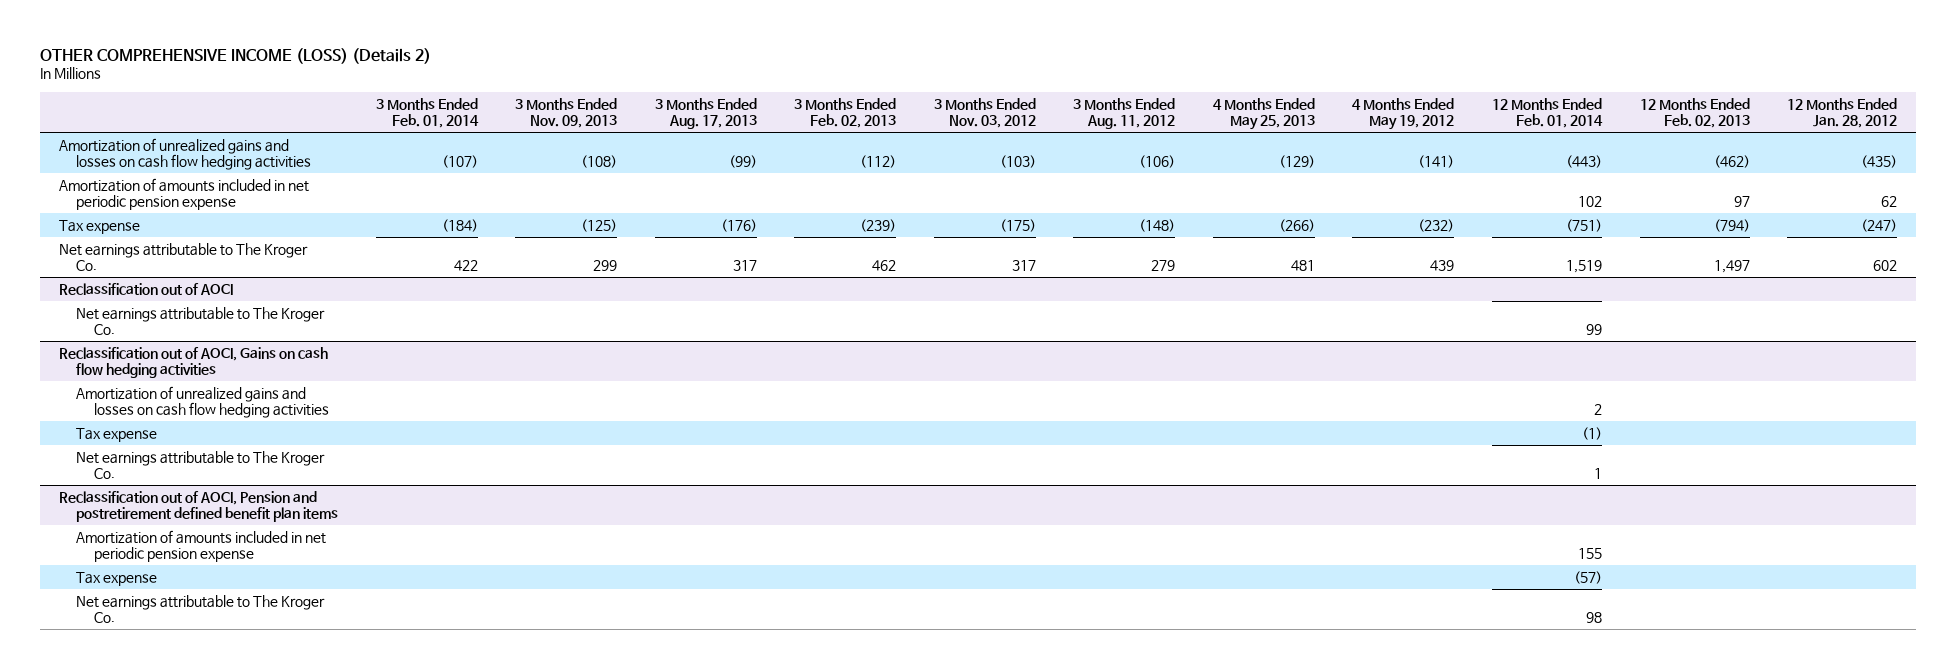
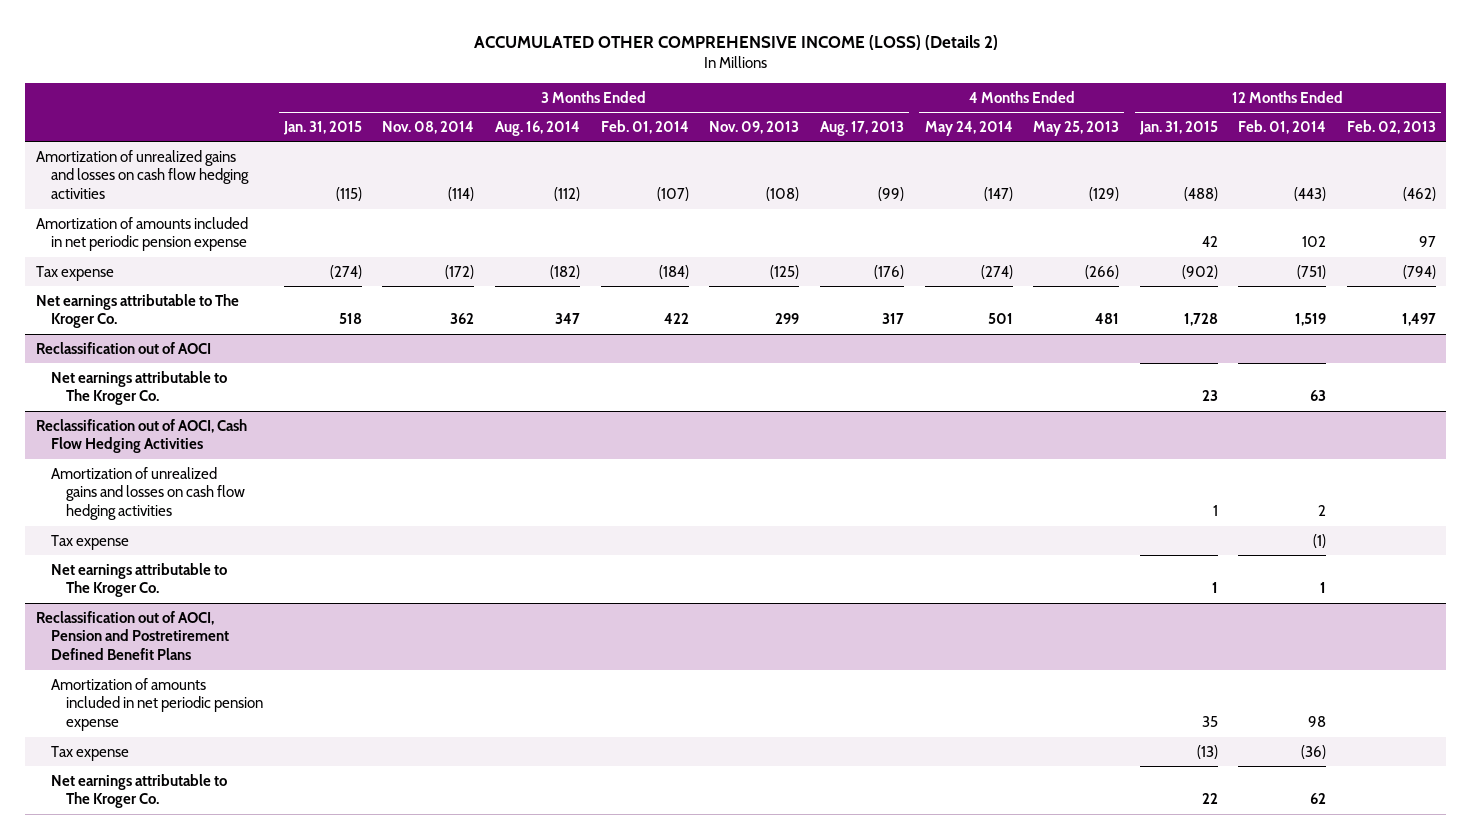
[39,47,431,64] OTHER COMPREHENSIVE INCOME (LOSS) (Details 2) -> [473,35,998,51] ACCUMULATED OTHER COMPREHENSIVE INCOME (LOSS) (Details 2)
[794,97,897,128] 3 Months Ended Feb. 02, 2013 -> none
[933,97,1036,128] 3 Months Ended Nov. 03, 2012 -> none
[1073,97,1176,129] 3 Months Ended Aug. 11, 2012 -> none
[1352,97,1455,130] 4 Months Ended May 19, 2012 -> none
[1787,97,1898,128] 12 Months Ended Jan. 28, 2012 -> none
none -> [282,121,362,136] Jan. 31, 2015
none -> [382,121,475,135] Nov. 08, 2014
none -> [495,121,581,137] Aug. 16, 2014
none -> [924,121,1013,137] May 24, 2014
none -> [1138,121,1218,136] Jan. 31, 2015
[1585,324,1602,336] 99 -> [1310,390,1327,402] 63
[58,346,328,379] Reclassification out of AOCI, Gains on cash flow hedging activities -> [35,418,247,454] Reclassification out of AOCI, Cash Flow Hedging Activities
[58,490,339,523] Reclassification out of AOCI, Pension and postretirement defined benefit plan items -> [35,610,229,661] Reclassification out of AOCI, Pension and Postretirement Defined Benefit Plans
[1577,548,1602,560] 155 -> [1308,716,1327,728] 98
[1573,570,1602,584] (57) -> [1301,744,1327,759] (36)
[1585,612,1602,624] 98 -> [1310,793,1327,805] 62

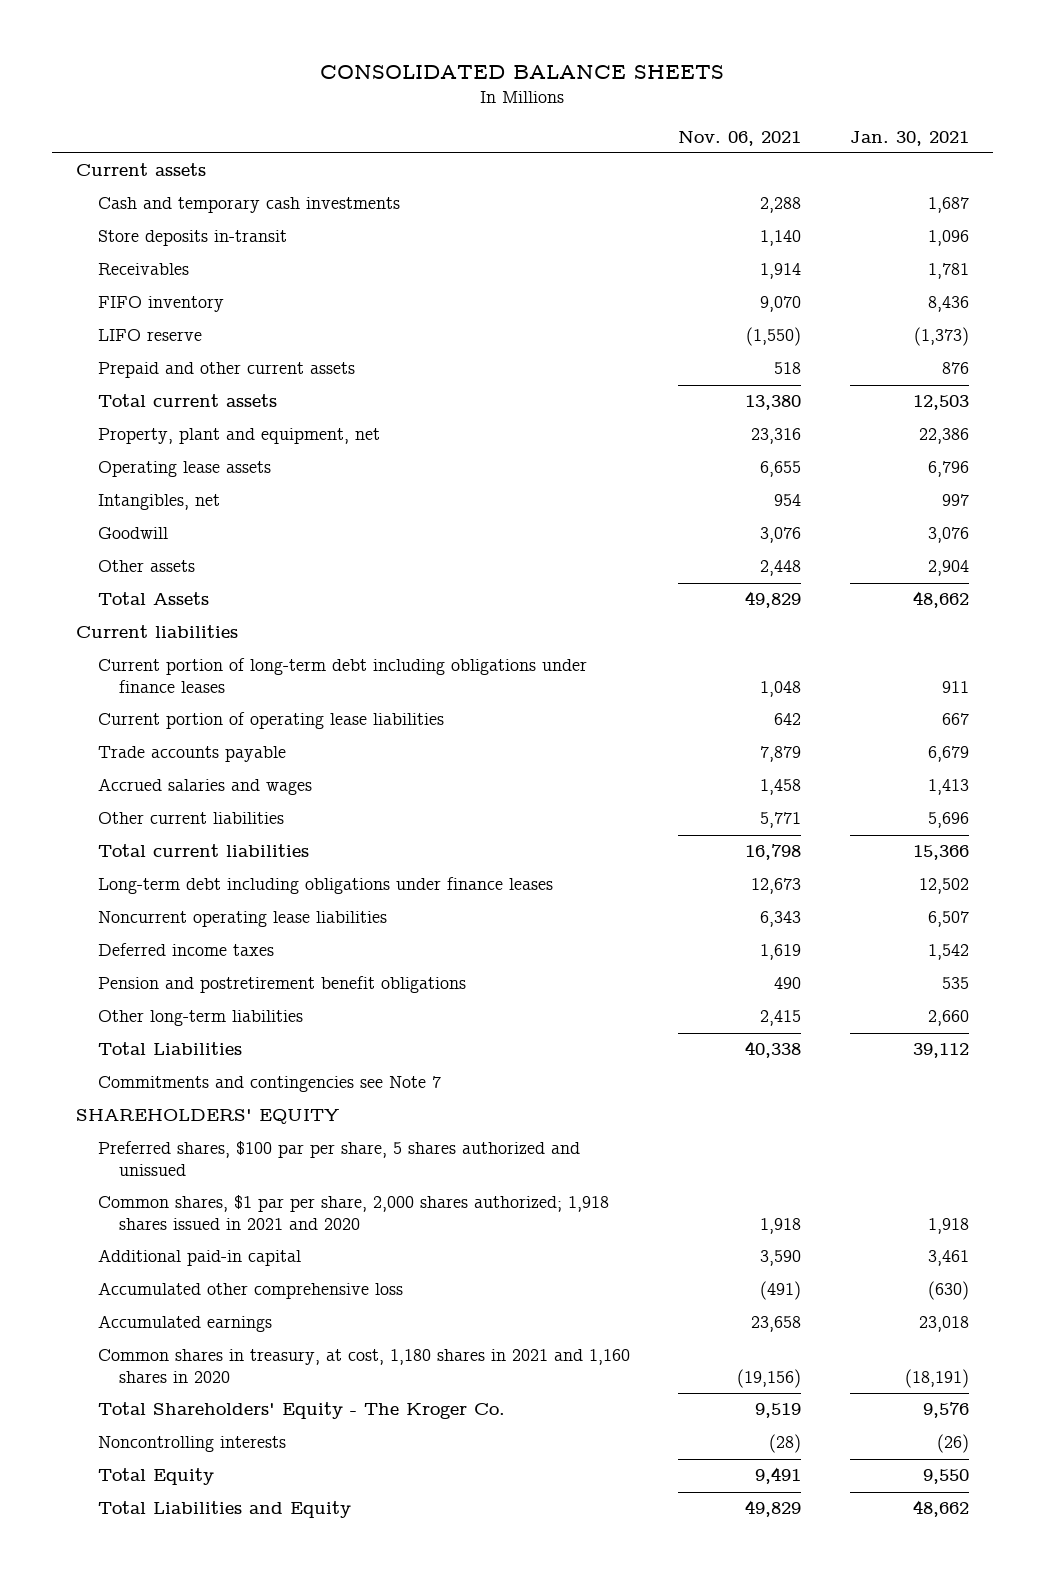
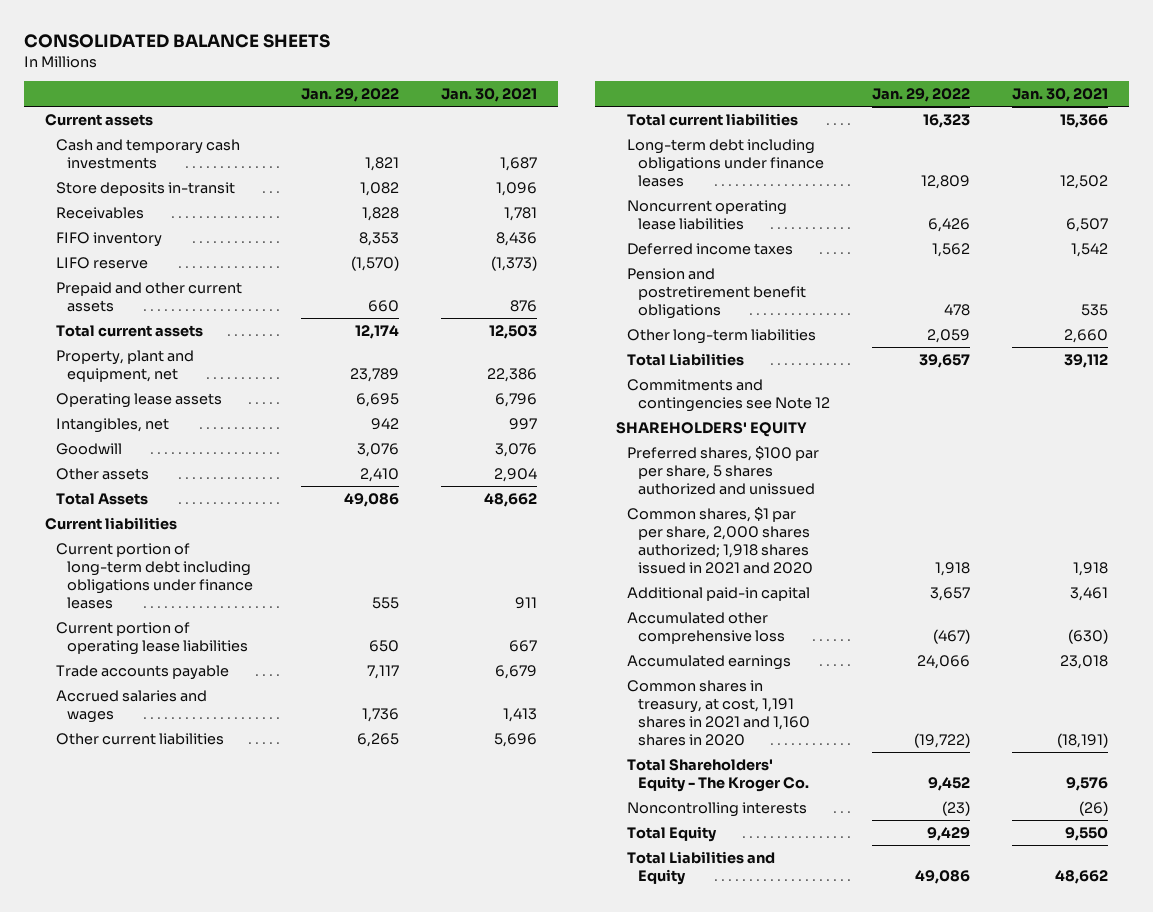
[678,129,802,146] Nov. 06, 2021 -> none
none -> [301,88,400,103] Jan. 29, 2022
[97,1076,441,1093] Commitments and contingencies see Note 7 -> [627,378,831,412] Commitments and contingencies see Note 12
[97,1349,630,1383] Common shares in treasury, at cost, 1,180 shares in 2021 and 1,160 shares in 2020 -> [627,679,811,746] Common shares in treasury, at cost, 1,191 shares in 2021 and 1,160 shares in 2020

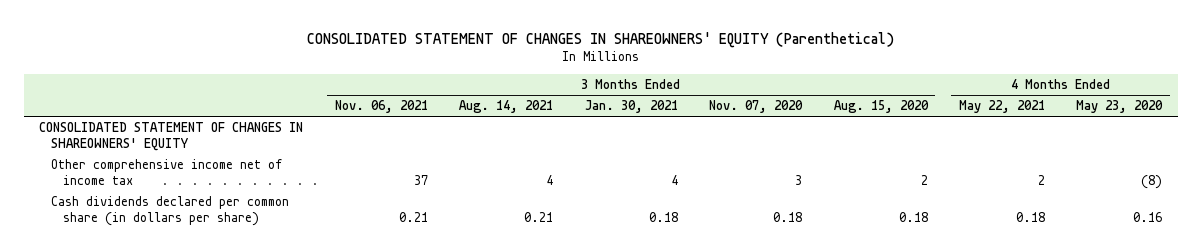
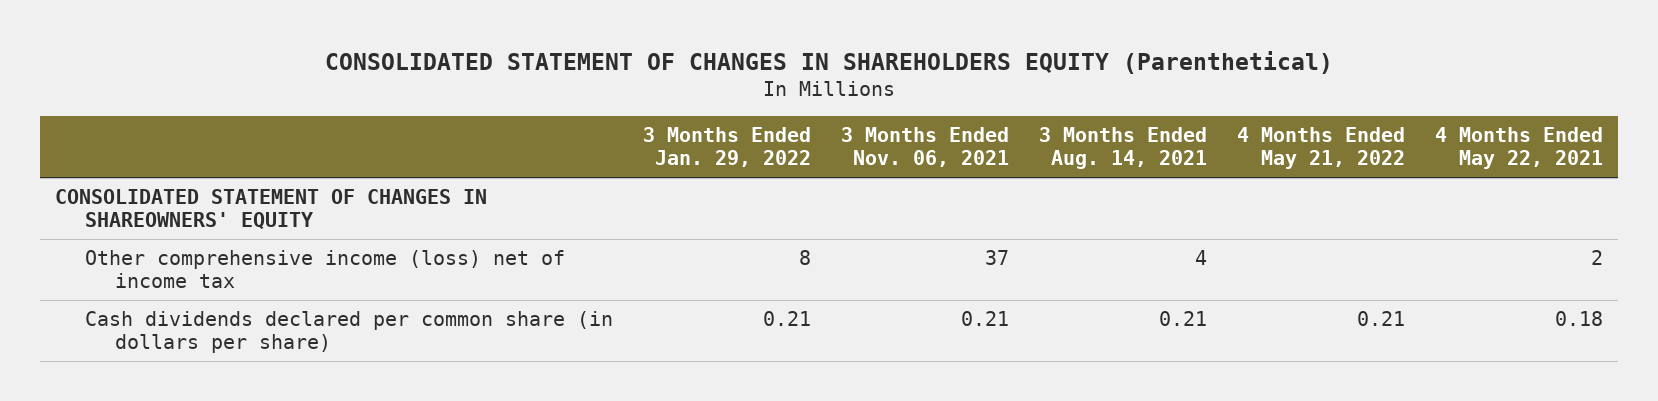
[306,31,894,48] CONSOLIDATED STATEMENT OF CHANGES IN SHAREOWNERS' EQUITY (Parenthetical) -> [325,51,1334,75] CONSOLIDATED STATEMENT OF CHANGES IN SHAREHOLDERS EQUITY (Parenthetical)
[584,100,678,114] Jan. 30, 2021 -> none
[709,100,804,114] Nov. 07, 2020 -> none
[833,100,929,114] Aug. 15, 2020 -> none
[1076,100,1164,114] May 23, 2020 -> none
none -> [643,126,812,168] 3 Months Ended Jan. 29, 2022
none -> [1237,126,1406,170] 4 Months Ended May 21, 2022
[51,159,283,185] Other comprehensive income net of income tax -> [85,250,566,289] Other comprehensive income (loss) net of income tax

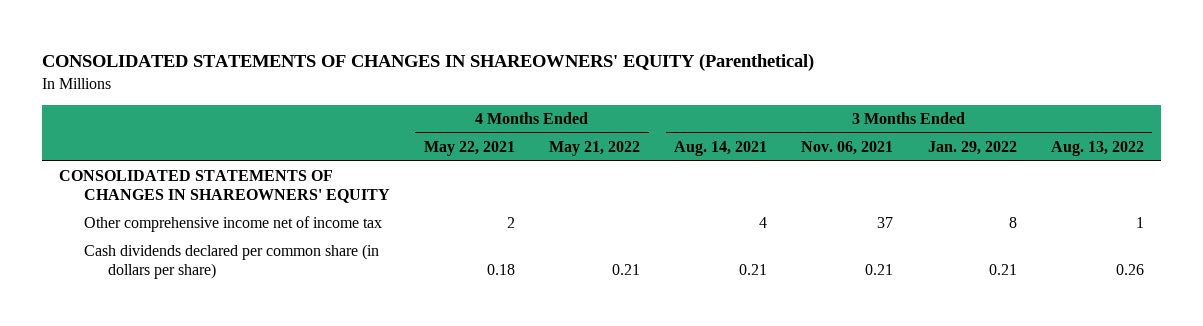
[325,51,1334,75] CONSOLIDATED STATEMENT OF CHANGES IN SHAREHOLDERS EQUITY (Parenthetical) -> [42,54,815,72] CONSOLIDATED STATEMENTS OF CHANGES IN SHAREOWNERS' EQUITY (Parenthetical)
none -> [1050,140,1144,156] Aug. 13, 2022
[54,189,487,230] CONSOLIDATED STATEMENT OF CHANGES IN SHAREOWNERS' EQUITY -> [59,170,390,204] CONSOLIDATED STATEMENTS OF CHANGES IN SHAREOWNERS' EQUITY
[85,250,566,289] Other comprehensive income (loss) net of income tax -> [83,216,382,233] Other comprehensive income net of income tax

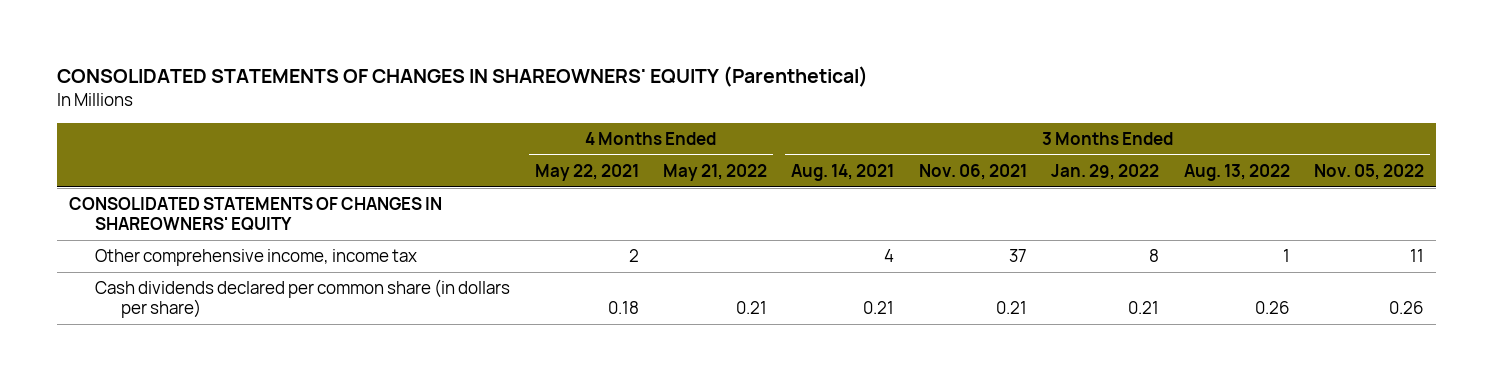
none -> [1313,163,1424,180] Nov. 05, 2022
[83,216,382,233] Other comprehensive income net of income tax -> [95,249,418,267] Other comprehensive income, income tax

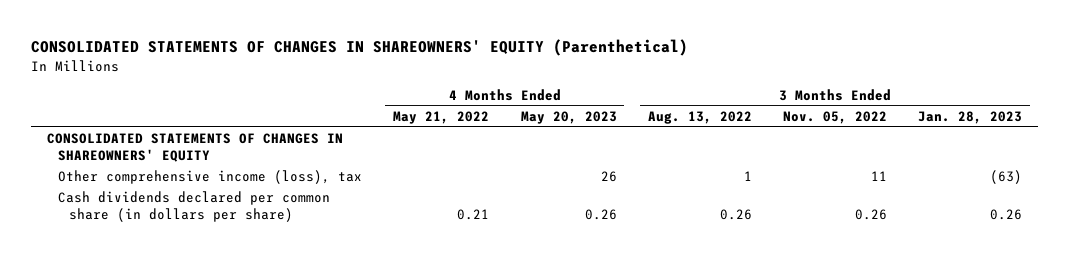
[534,163,639,181] May 22, 2021 -> none
[791,163,895,181] Aug. 14, 2021 -> none
[918,163,1027,180] Nov. 06, 2021 -> none
[1051,163,1160,180] Jan. 29, 2022 -> none
none -> [520,110,617,124] May 20, 2023
none -> [918,110,1023,124] Jan. 28, 2023
[95,249,418,267] Other comprehensive income, income tax -> [57,170,362,185] Other comprehensive income (loss), tax

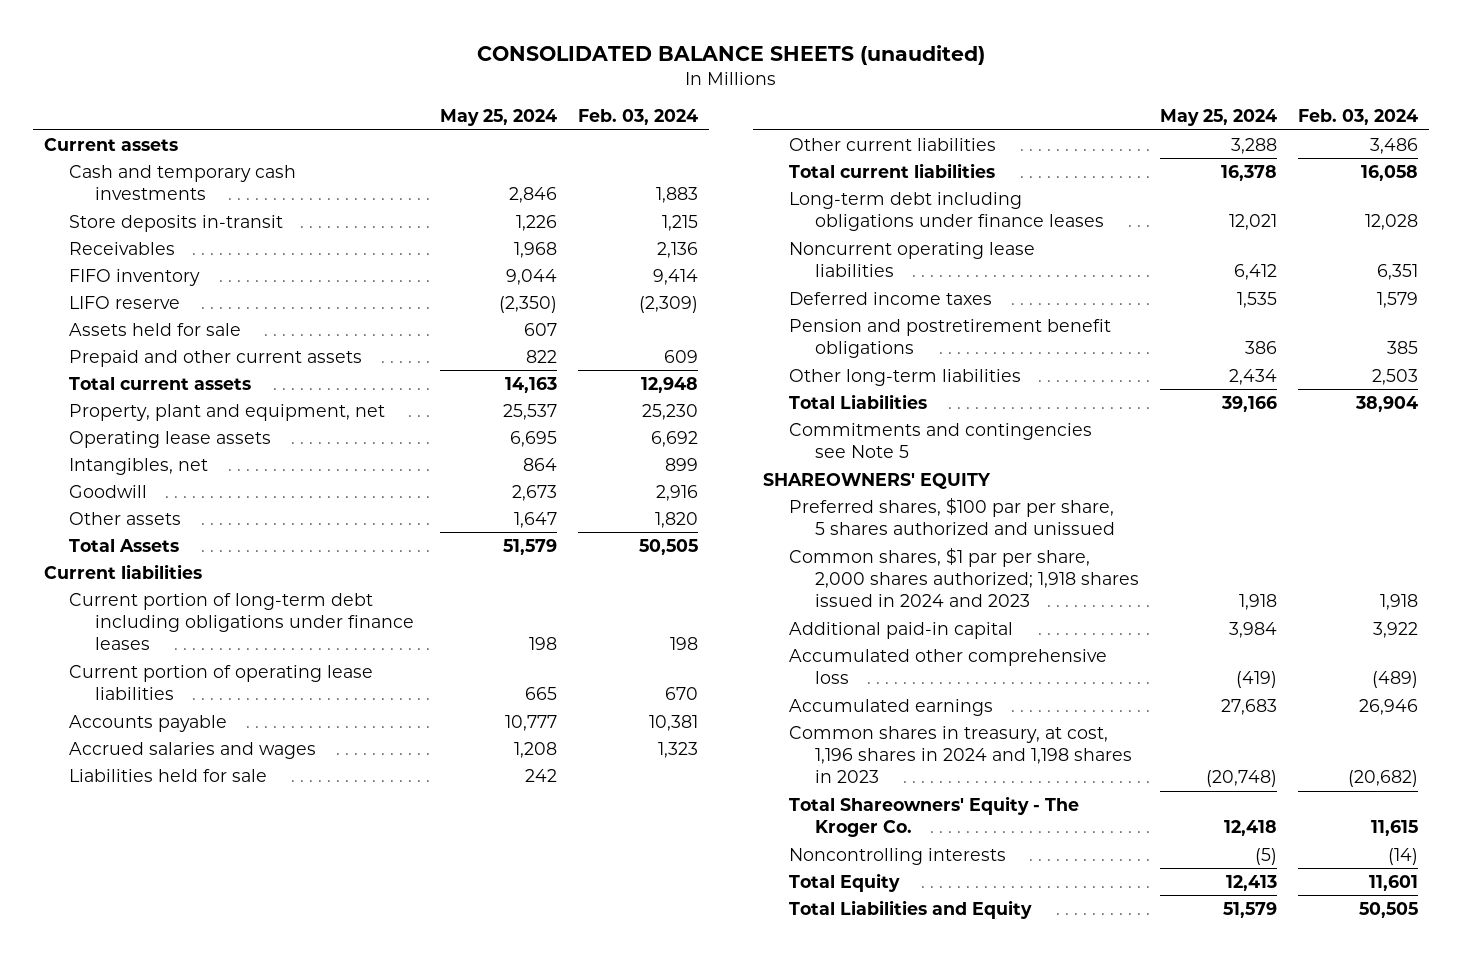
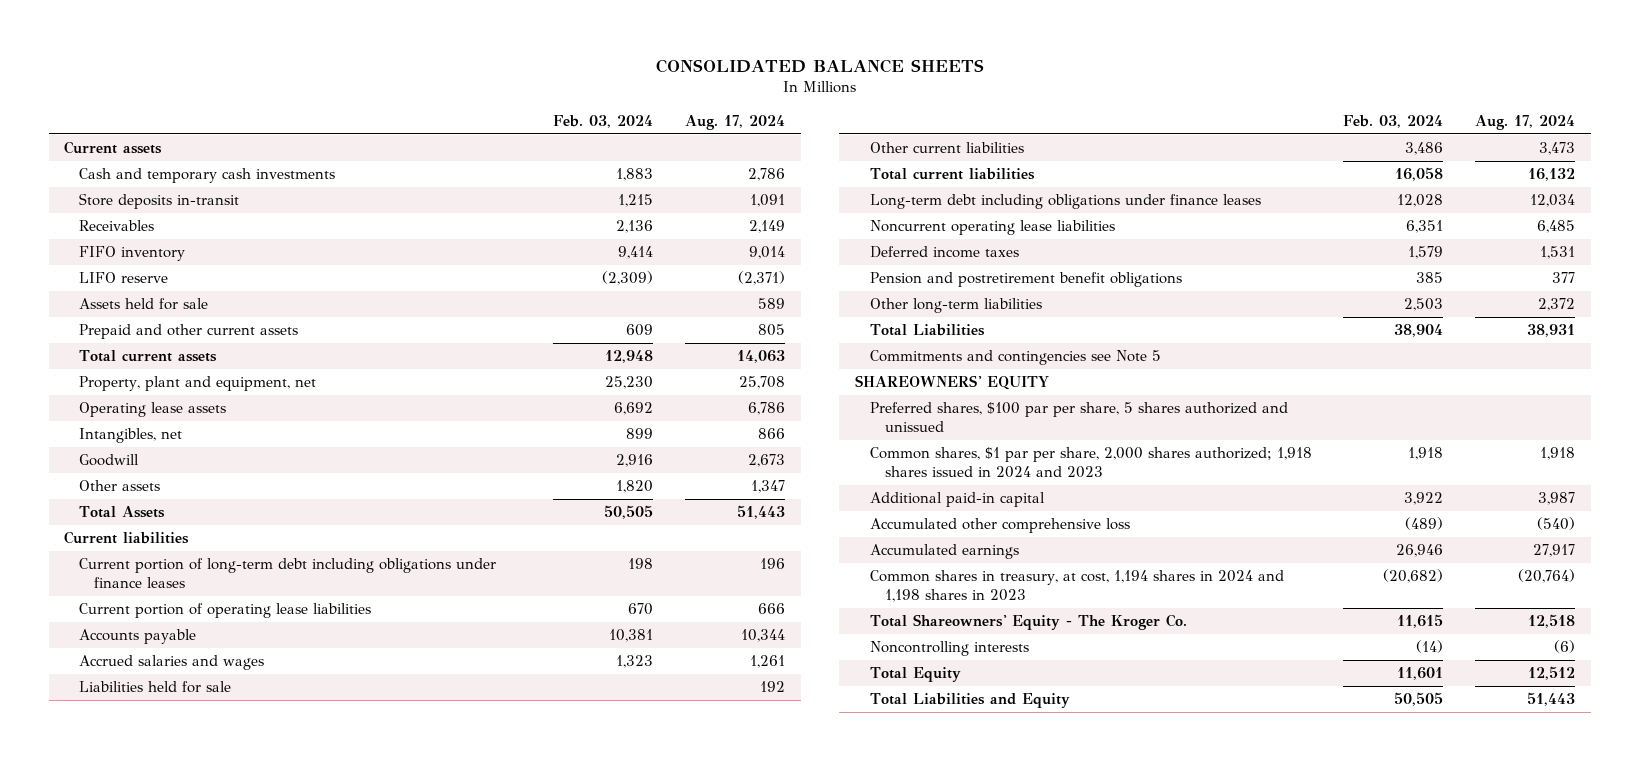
[476,44,985,65] CONSOLIDATED BALANCE SHEETS (unaudited) -> [655,59,984,74] CONSOLIDATED BALANCE SHEETS
[440,109,558,127] May 25, 2024 -> none
none -> [684,115,785,131] Aug. 17, 2024
[789,725,1133,784] Common shares in treasury, at cost, 1,196 shares in 2024 and 1,198 shares in 2023 -> [869,570,1284,602] Common shares in treasury, at cost, 1,194 shares in 2024 and 1,198 shares in 2023

